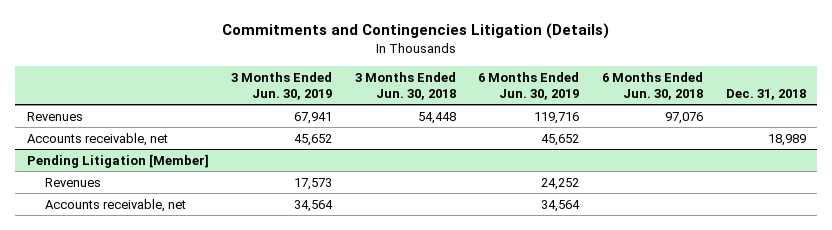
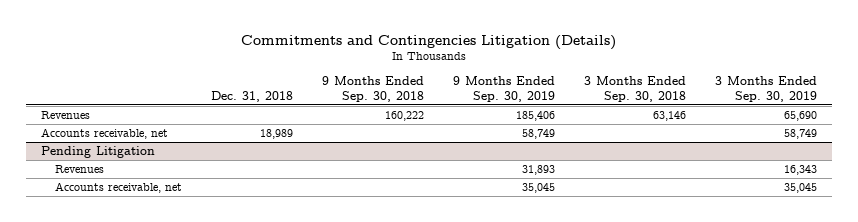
[231,71,333,100] 3 Months Ended Jun. 30, 2019 -> none
[354,71,456,100] 3 Months Ended Jun. 30, 2018 -> none
[478,71,580,100] 6 Months Ended Jun. 30, 2019 -> none
[602,71,704,100] 6 Months Ended Jun. 30, 2018 -> none
none -> [322,75,425,102] 9 Months Ended Sep. 30, 2018
none -> [453,75,556,102] 9 Months Ended Sep. 30, 2019
none -> [584,75,687,102] 3 Months Ended Sep. 30, 2018
none -> [715,75,818,102] 3 Months Ended Sep. 30, 2019
[26,153,209,168] Pending Litigation [Member] -> [41,145,156,158] Pending Litigation

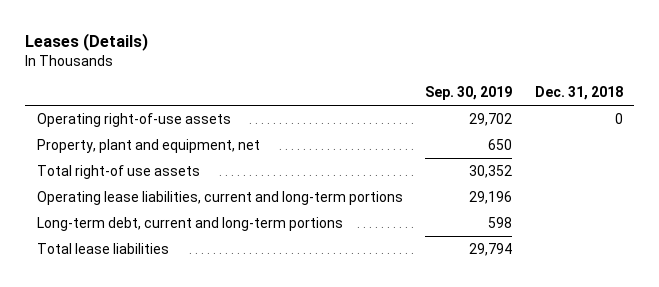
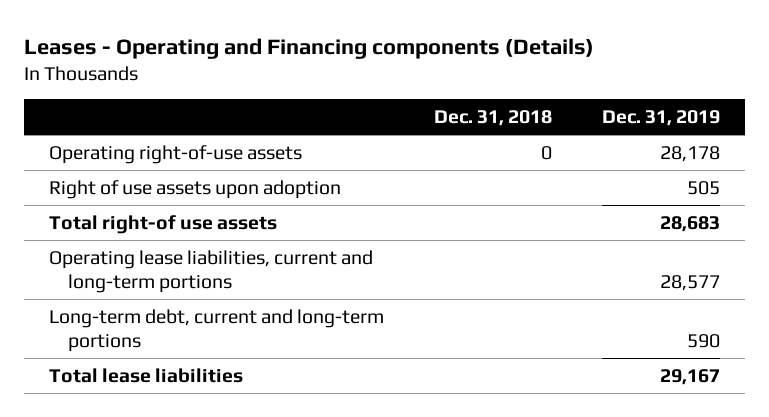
[25,32,149,51] Leases (Details) -> [24,37,595,59] Leases - Operating and Financing components (Details)
[425,86,513,101] Sep. 30, 2019 -> none
none -> [602,110,721,127] Dec. 31, 2019
[36,138,260,153] Property, plant and equipment, net -> [49,179,342,199] Right of use assets upon adoption

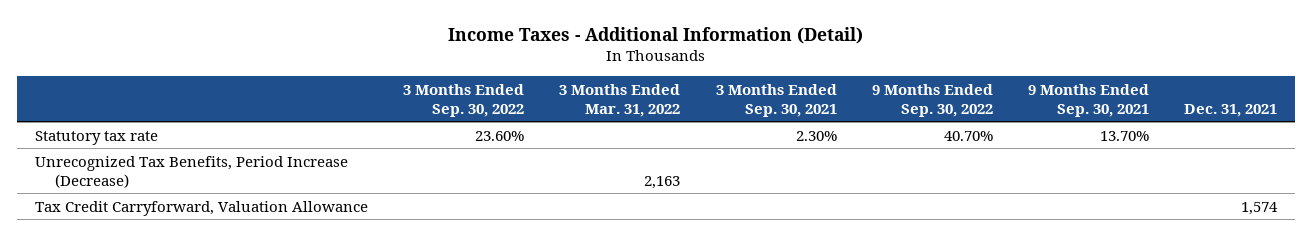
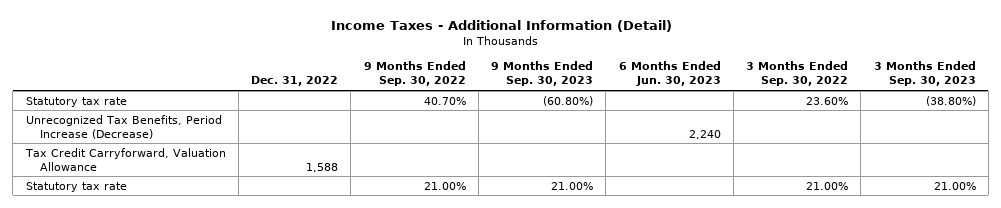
[559,83,681,117] 3 Months Ended Mar. 31, 2022 -> none
[715,83,837,117] 3 Months Ended Sep. 30, 2021 -> none
[1027,83,1149,117] 9 Months Ended Sep. 30, 2021 -> none
[1184,103,1278,117] Dec. 31, 2021 -> none
none -> [251,76,339,87] Dec. 31, 2022
none -> [491,61,594,87] 9 Months Ended Sep. 30, 2023
none -> [618,61,721,87] 6 Months Ended Jun. 30, 2023
none -> [873,61,976,87] 3 Months Ended Sep. 30, 2023
none -> [25,181,127,192] Statutory tax rate

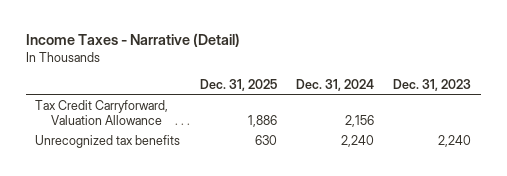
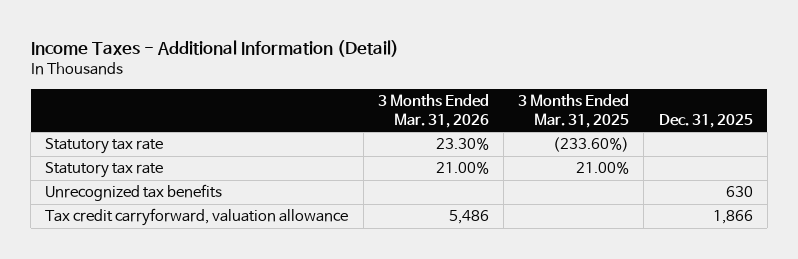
[25,32,240,47] Income Taxes - Narrative (Detail) -> [30,40,399,58] Income Taxes - Additional Information (Detail)
[296,78,375,91] Dec. 31, 2024 -> none
[393,78,472,91] Dec. 31, 2023 -> none
none -> [377,94,489,129] 3 Months Ended Mar. 31, 2026
none -> [518,94,630,129] 3 Months Ended Mar. 31, 2025
[35,99,169,125] Tax Credit Carryforward, Valuation Allowance -> none
none -> [45,138,164,155] Statutory tax rate
none -> [45,162,164,179] Statutory tax rate
none -> [45,208,349,227] Tax credit carryforward, valuation allowance

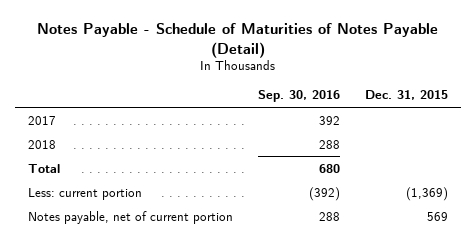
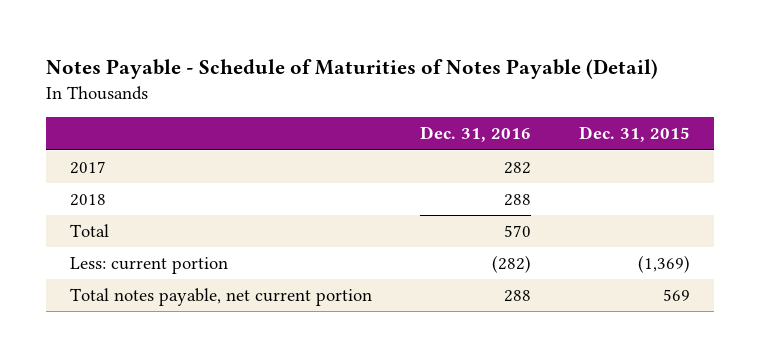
[257,90,340,103] Sep. 30, 2016 -> none
none -> [419,126,531,143] Dec. 31, 2016
[27,210,233,224] Notes payable, net of current portion -> [69,288,372,307] Total notes payable, net current portion

